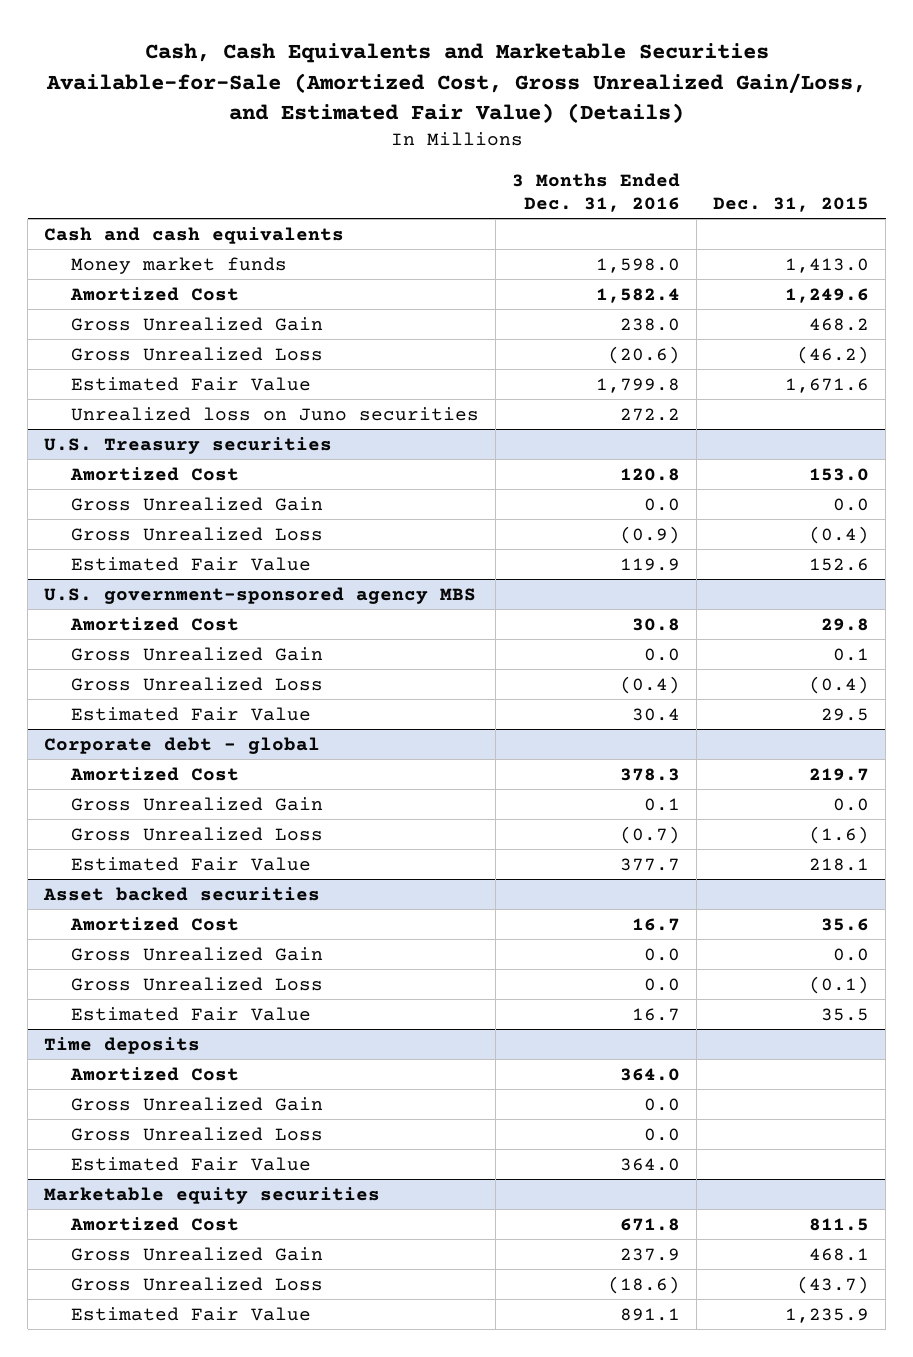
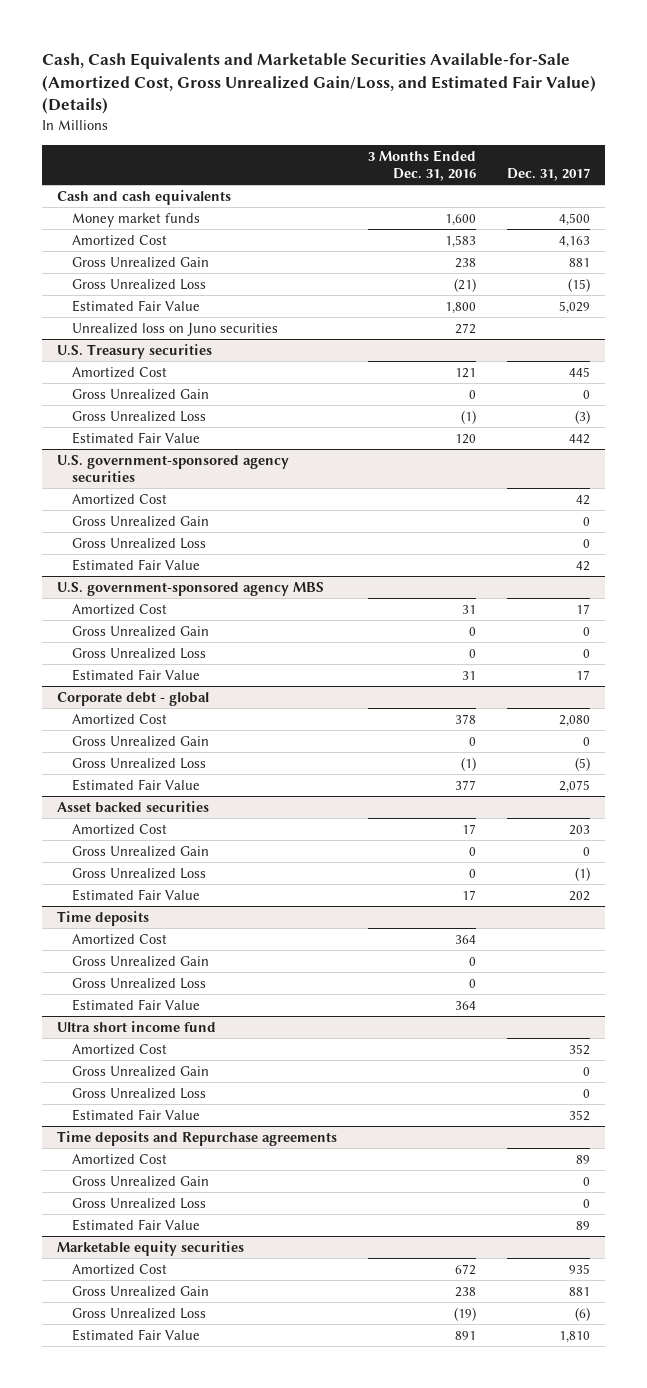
[713,196,870,212] Dec. 31, 2015 -> none
none -> [506,167,590,181] Dec. 31, 2017
[596,257,681,273] 1,598.0 -> [445,213,477,226] 1,600
[596,287,681,303] 1,582.4 -> [445,234,477,248] 1,583
[620,317,681,331] 238.0 -> [455,257,477,268] 238
[608,345,681,364] (20.6) -> [454,277,477,292] (21)
[596,377,681,393] 1,799.8 -> [445,301,477,314] 1,800
[620,407,681,421] 272.2 -> [455,322,477,334] 272
[620,467,681,481] 120.8 -> [455,367,477,378] 121
[644,497,681,511] 0.0 -> [469,389,477,399] 0
[620,525,681,544] (0.9) -> [461,409,477,424] (1)
[620,557,681,571] 119.9 -> [455,433,477,444] 120
none -> [57,454,290,482] U.S. government-sponsored agency securities
none -> [72,493,168,505] Amortized Cost
none -> [72,515,210,527] Gross Unrealized Gain
none -> [72,537,207,549] Gross Unrealized Loss
none -> [72,558,201,571] Estimated Fair Value
[632,617,681,631] 30.8 -> [462,604,477,614] 31
[644,647,681,661] 0.0 -> [469,626,477,636] 0
[620,675,681,694] (0.4) -> [469,648,477,658] 0
[632,707,681,721] 30.4 -> [462,670,477,680] 31
[620,767,681,781] 378.3 -> [455,713,477,724] 378
[644,797,681,811] 0.1 -> [469,736,477,746] 0
[620,825,681,844] (0.7) -> [461,756,477,771] (1)
[620,857,681,871] 377.7 -> [455,779,477,790] 377
[632,917,681,931] 16.7 -> [462,823,477,834] 17
[644,947,681,961] 0.0 -> [469,846,477,856] 0
[644,977,681,991] 0.0 -> [469,868,477,878] 0
[632,1007,681,1021] 16.7 -> [462,889,477,900] 17
[620,1067,681,1081] 364.0 -> [455,934,477,944] 364
[644,1097,681,1111] 0.0 -> [469,956,477,966] 0
[644,1127,681,1141] 0.0 -> [469,978,477,988] 0
[620,1157,681,1171] 364.0 -> [455,1000,477,1010] 364
none -> [57,1020,217,1032] Ultra short income fund
none -> [72,1043,168,1055] Amortized Cost
none -> [72,1065,210,1077] Gross Unrealized Gain
none -> [72,1087,207,1099] Gross Unrealized Loss
none -> [72,1108,201,1121] Estimated Fair Value
none -> [57,1130,338,1146] Time deposits and Repurchase agreements
none -> [72,1153,168,1165] Amortized Cost
none -> [72,1175,210,1187] Gross Unrealized Gain
none -> [72,1197,207,1209] Gross Unrealized Loss
none -> [72,1218,201,1231] Estimated Fair Value
[620,1217,681,1231] 671.8 -> [455,1263,477,1275] 672
[620,1247,681,1261] 237.9 -> [455,1286,477,1297] 238
[608,1275,681,1294] (18.6) -> [454,1306,477,1321] (19)
[620,1307,681,1321] 891.1 -> [455,1330,477,1340] 891

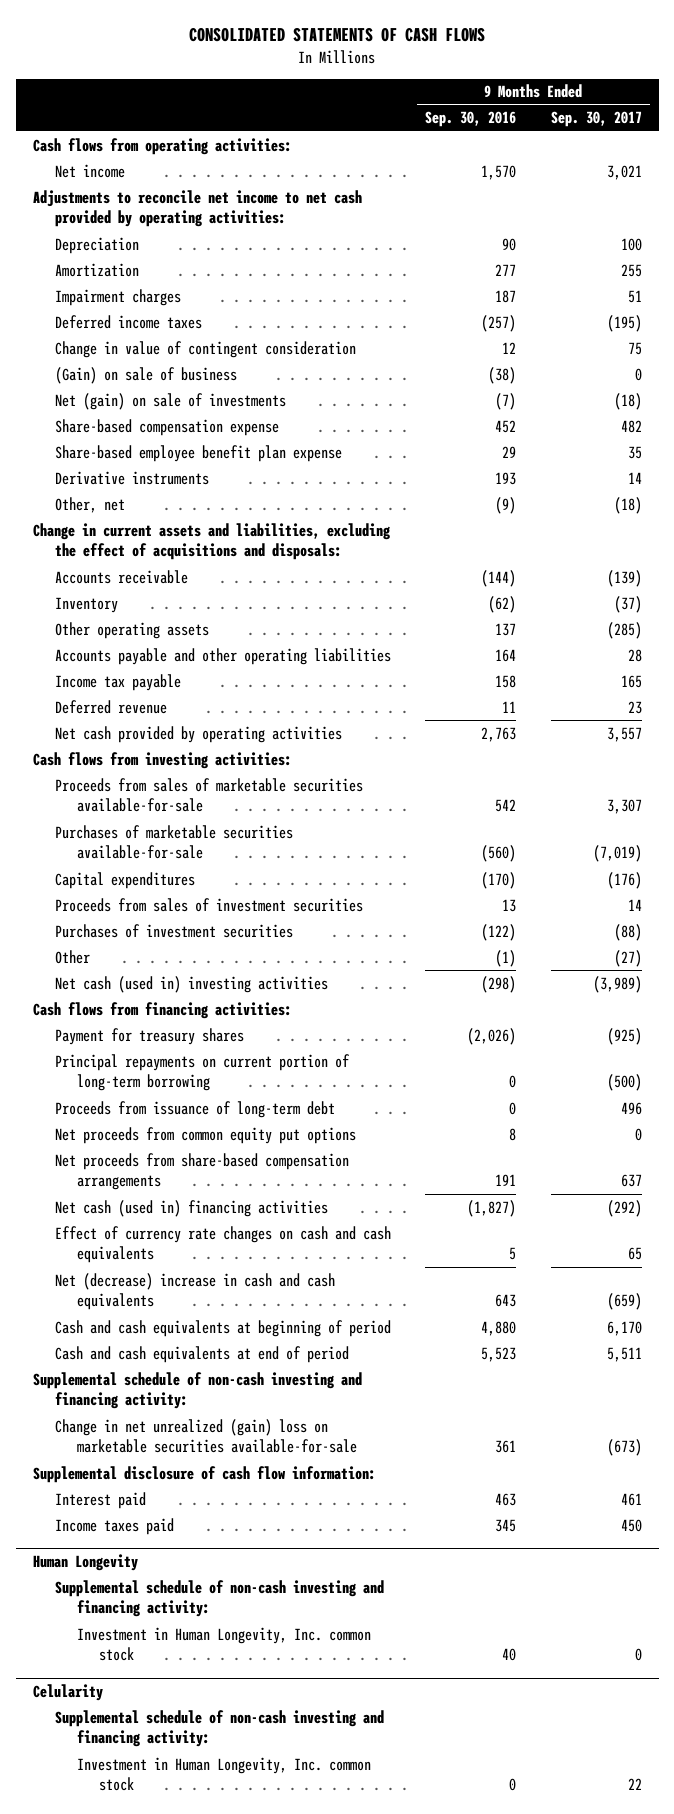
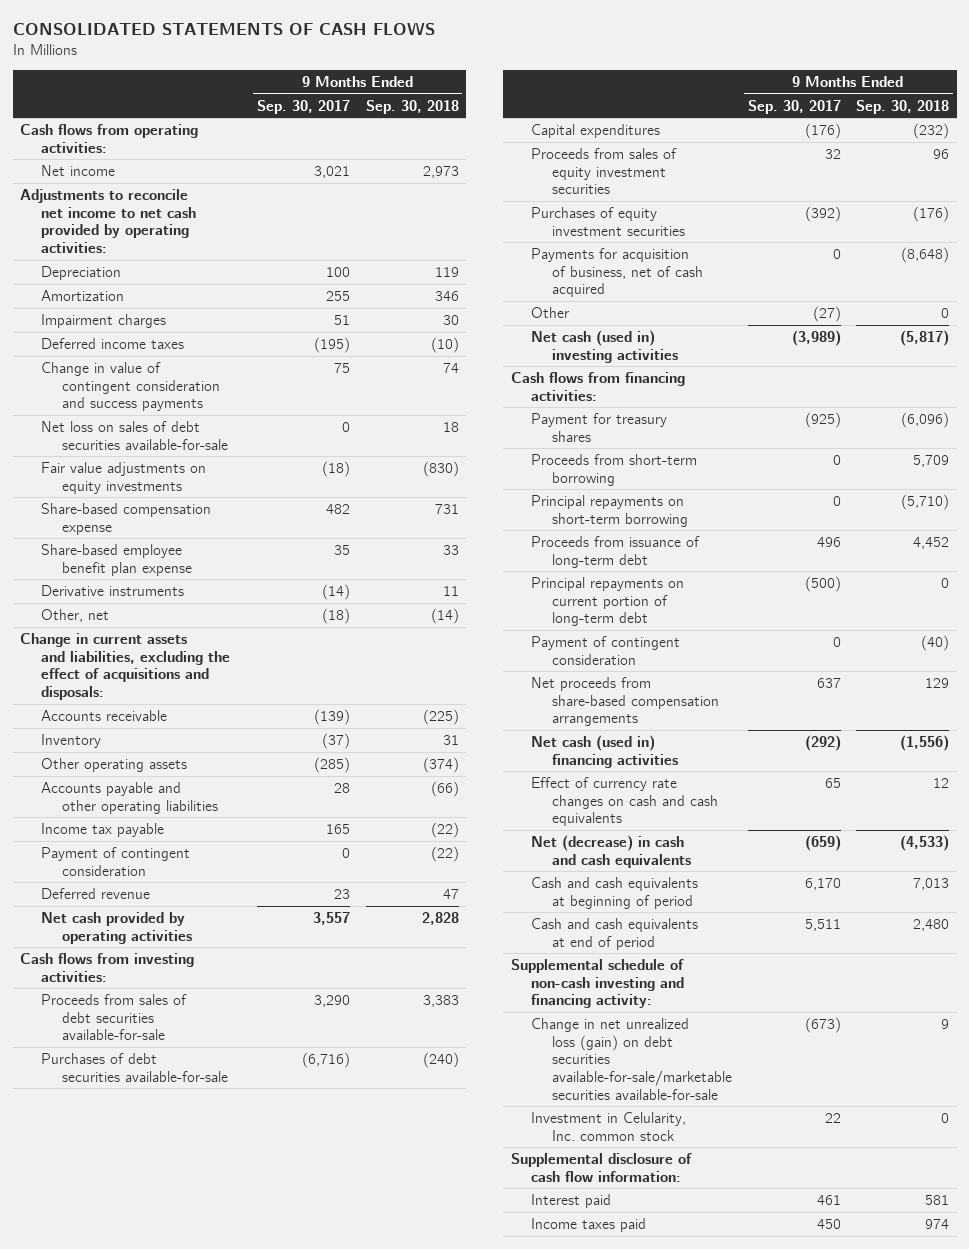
[425,111,517,128] Sep. 30, 2016 -> none
none -> [365,99,459,114] Sep. 30, 2018
[55,366,238,384] (Gain) on sale of business -> none
[55,340,357,358] Change in value of contingent consideration -> [41,361,220,412] Change in value of contingent consideration and success payments
[55,392,287,410] Net (gain) on sale of investments -> [41,420,228,450] Net loss on sales of debt securities available-for-sale
[613,392,642,410] (18) -> [342,421,351,432] 0
none -> [41,461,207,494] Fair value adjustments on equity investments
[627,471,642,484] 14 -> [322,583,351,600] (14)
none -> [41,846,191,876] Payment of contingent consideration
[55,777,364,813] Proceeds from sales of marketable securities available-for-sale -> [41,993,188,1041] Proceeds from sales of debt securities available-for-sale
[606,799,642,815] 3,307 -> [314,994,351,1007] 3,290
[55,824,294,860] Purchases of marketable securities available-for-sale -> [41,1052,228,1082] Purchases of debt securities available-for-sale
[592,845,642,863] (7,019) -> [302,1051,351,1068] (6,716)
[55,897,364,912] Proceeds from sales of investment securities -> [531,147,678,195] Proceeds from sales of equity investment securities
[627,898,642,911] 14 -> [824,148,841,159] 32
[55,923,294,938] Purchases of investment securities -> [531,206,686,236] Purchases of equity investment securities
[613,923,642,941] (88) -> [804,205,841,222] (392)
none -> [531,247,704,298] Payments for acquisition of business, net of cash acquired
none -> [531,453,698,486] Proceeds from short-term borrowing
[55,1053,351,1092] Principal repayments on current portion of long-term borrowing -> [531,494,689,527] Principal repayments on short-term borrowing
[606,1074,642,1092] (500) -> [832,495,841,506] 0
none -> [531,576,685,627] Principal repayments on current portion of long-term debt
[55,1126,357,1144] Net proceeds from common equity put options -> [531,635,681,665] Payment of contingent consideration
[55,1272,336,1311] Net (decrease) increase in cash and cash equivalents -> [531,834,692,868] Net (decrease) in cash and cash equivalents
[55,1418,358,1454] Change in net unrealized (gain) loss on marketable securities available-for-sale -> [531,1017,733,1100] Change in net unrealized loss (gain) on debt securities available-for-sale/marketable securities available-for-sale
none -> [531,1111,687,1141] Investment in Celularity, Inc. common stock
[32,1554,138,1572] Human Longevity -> none
[55,1579,385,1618] Supplemental schedule of non-cash investing and financing activity: -> none
[77,1626,372,1662] Investment in Human Longevity, Inc. common stock -> none
[32,1684,103,1702] Celularity -> none
[55,1709,385,1748] Supplemental schedule of non-cash investing and financing activity: -> none
[77,1756,372,1792] Investment in Human Longevity, Inc. common stock -> none

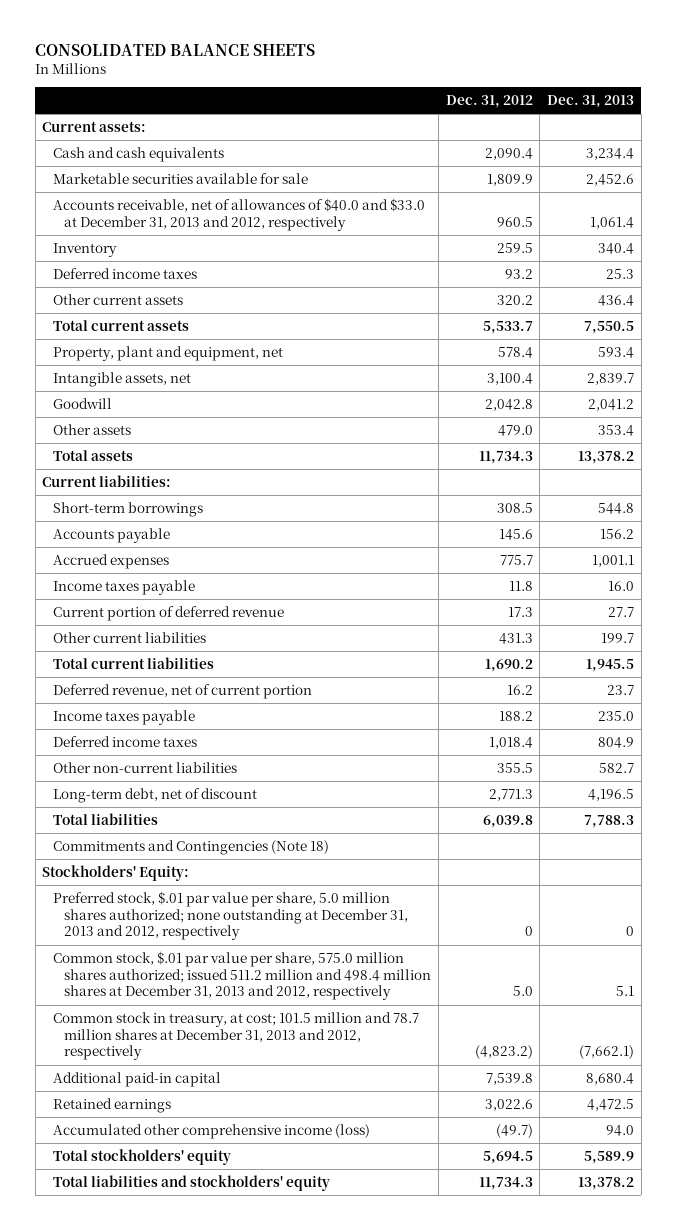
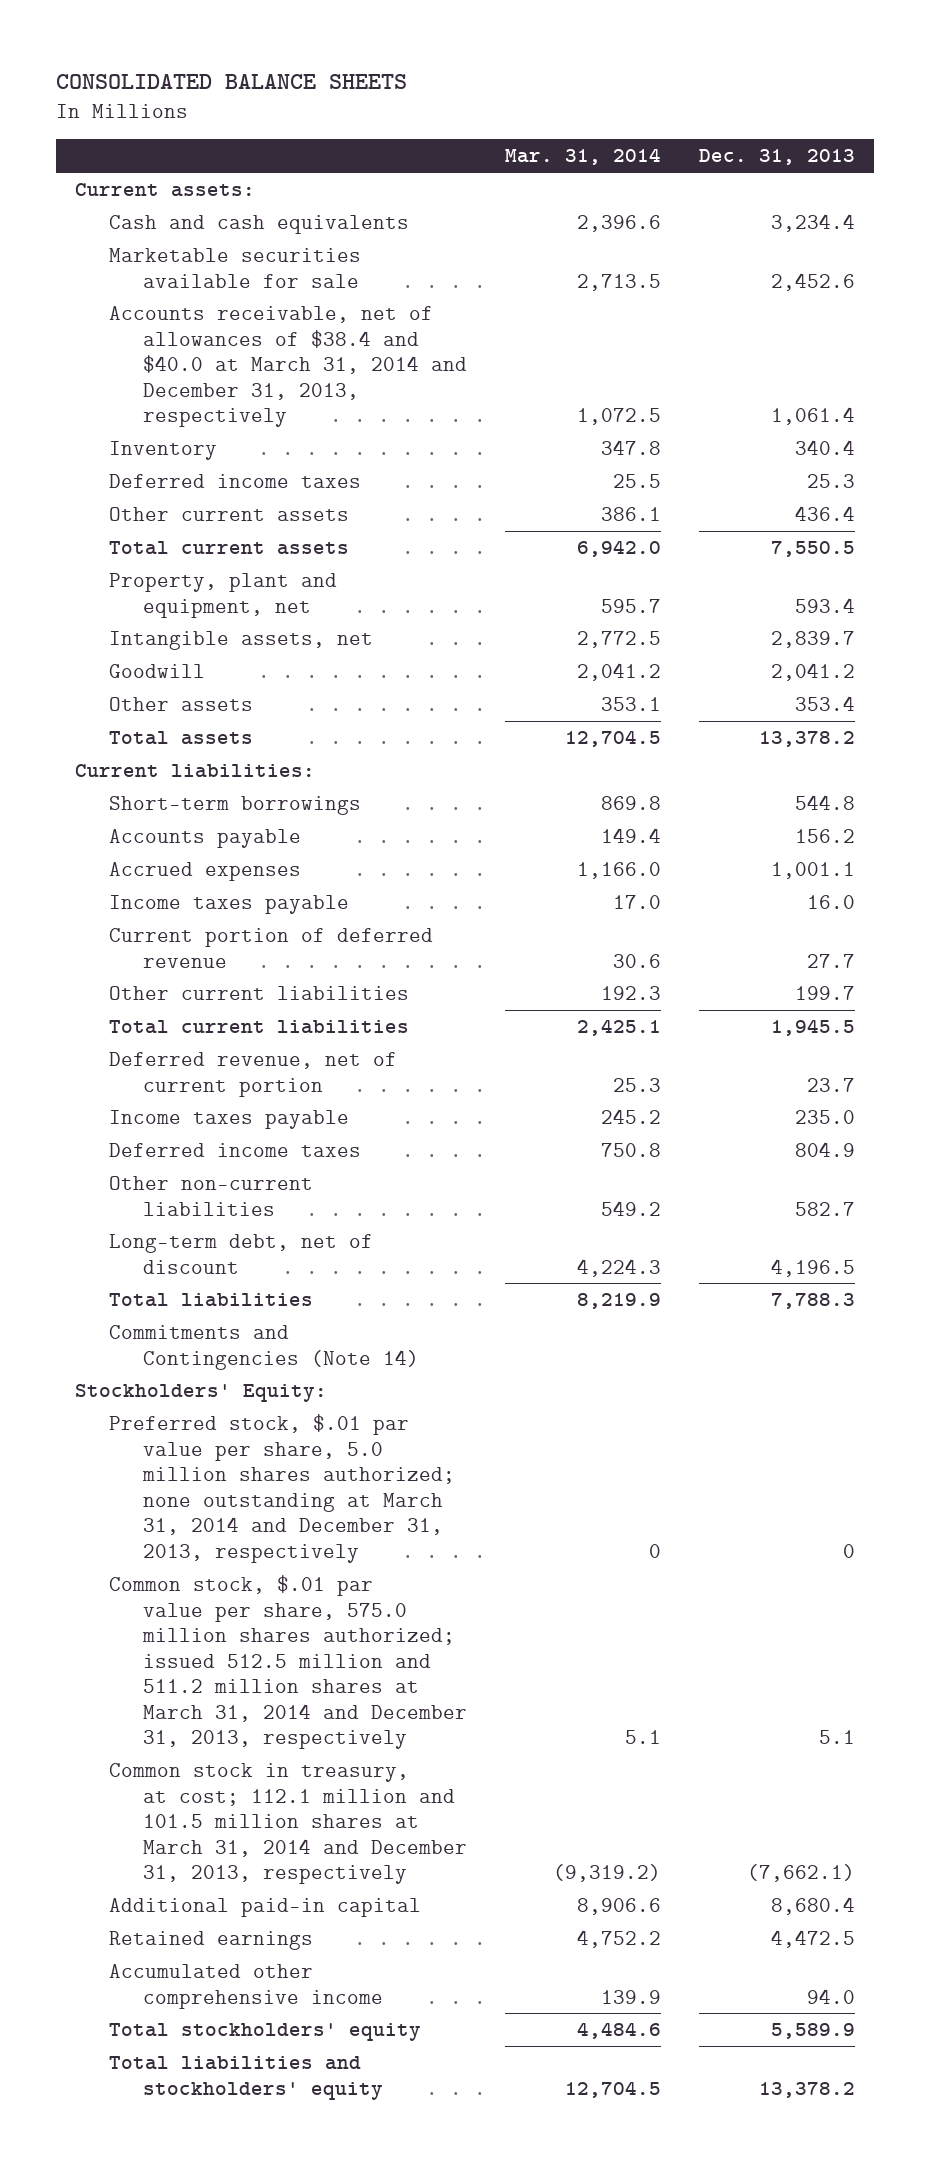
[445,95,533,109] Dec. 31, 2012 -> none
none -> [504,148,661,166] Mar. 31, 2014
[53,198,426,231] Accounts receivable, net of allowances of $40.0 and $33.0 at December 31, 2013 and 2012, respectively -> [109,305,468,428] Accounts receivable, net of allowances of $38.4 and $40.0 at March 31, 2014 and December 31, 2013, respectively
[53,840,330,856] Commitments and Contingencies (Note 18) -> [109,1324,420,1370] Commitments and Contingencies (Note 14)
[53,891,409,941] Preferred stock, $.01 par value per share, 5.0 million shares authorized; none outstanding at December 31, 2013 and 2012, respectively -> [109,1413,456,1563] Preferred stock, $.01 par value per share, 5.0 million shares authorized; none outstanding at March 31, 2014 and December 31, 2013, respectively
[53,951,432,1001] Common stock, $.01 par value per share, 575.0 million shares authorized; issued 511.2 million and 498.4 million shares at December 31, 2013 and 2012, respectively -> [109,1574,468,1750] Common stock, $.01 par value per share, 575.0 million shares authorized; issued 512.5 million and 511.2 million shares at March 31, 2014 and December 31, 2013, respectively
[53,1012,420,1061] Common stock in treasury, at cost; 101.5 million and 78.7 million shares at December 31, 2013 and 2012, respectively -> [109,1762,468,1885] Common stock in treasury, at cost; 112.1 million and 101.5 million shares at March 31, 2014 and December 31, 2013, respectively
[53,1124,371,1140] Accumulated other comprehensive income (loss) -> [109,1963,384,2009] Accumulated other comprehensive income

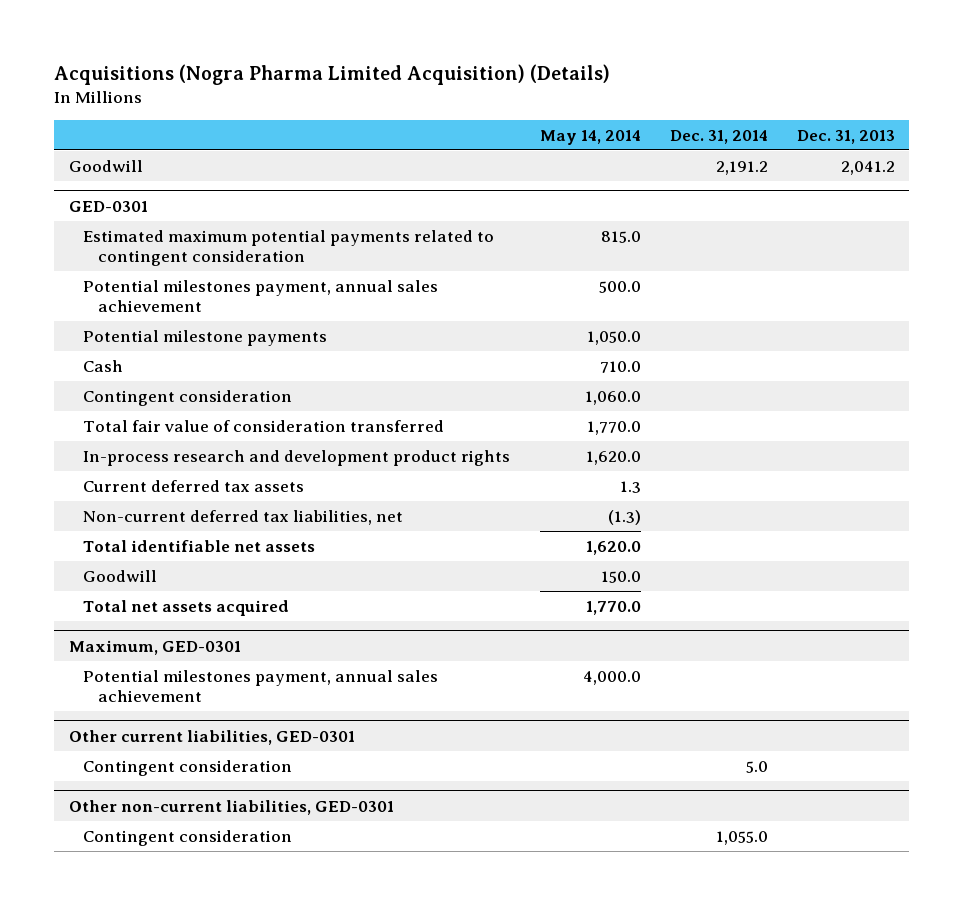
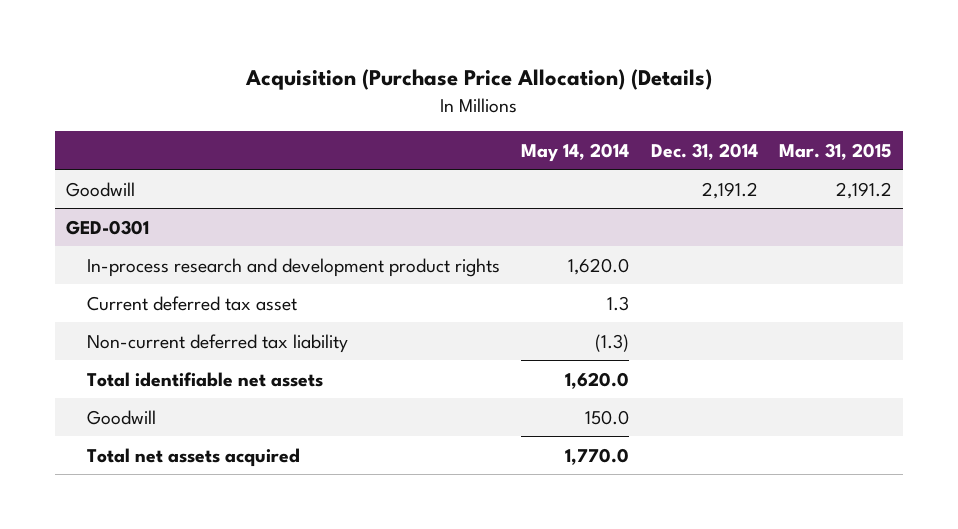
[54,64,611,86] Acquisitions (Nogra Pharma Limited Acquisition) (Details) -> [244,69,712,91] Acquisition (Purchase Price Allocation) (Details)
[796,129,895,144] Dec. 31, 2013 -> none
none -> [779,142,893,160] Mar. 31, 2015
[83,229,495,266] Estimated maximum potential payments related to contingent consideration -> none
[83,279,439,312] Potential milestones payment, annual sales achievement -> none
[83,329,328,346] Potential milestone payments -> none
[83,359,124,372] Cash -> none
[83,389,293,406] Contingent consideration -> none
[83,419,445,432] Total fair value of consideration transferred -> none
[83,479,305,492] Current deferred tax assets -> [86,295,297,311] Current deferred tax asset
[83,509,404,525] Non-current deferred tax liabilities, net -> [86,333,348,353] Non-current deferred tax liability
[68,639,241,655] Maximum, GED-0301 -> none
[83,669,439,702] Potential milestones payment, annual sales achievement -> none
[68,729,355,745] Other current liabilities, GED-0301 -> none
[83,759,293,776] Contingent consideration -> none
[68,799,394,815] Other non-current liabilities, GED-0301 -> none
[83,829,293,846] Contingent consideration -> none

